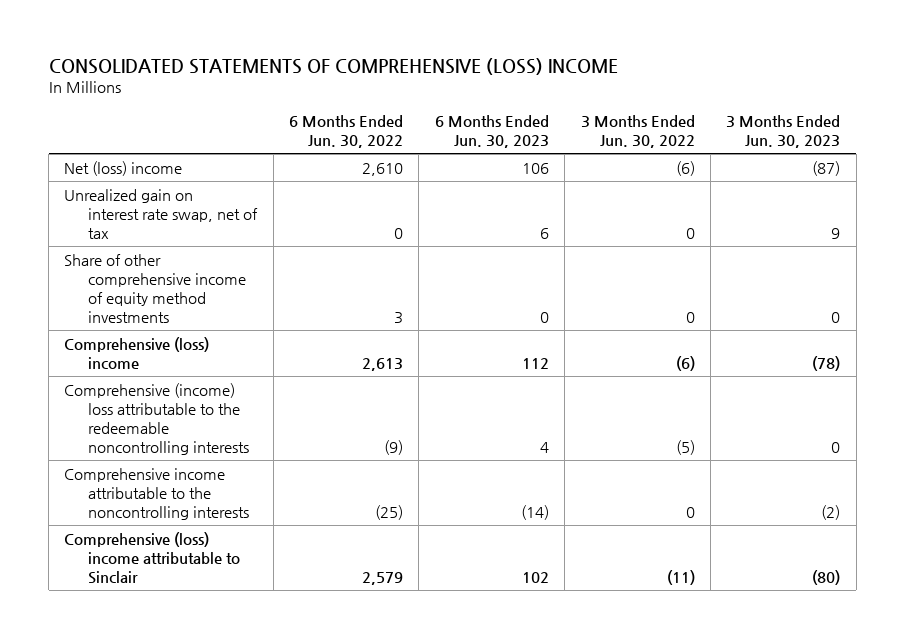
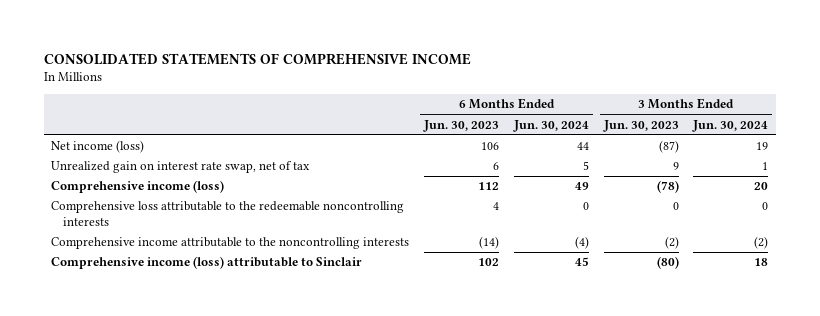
[48,58,618,76] CONSOLIDATED STATEMENTS OF COMPREHENSIVE (LOSS) INCOME -> [44,52,472,65] CONSOLIDATED STATEMENTS OF COMPREHENSIVE INCOME
[289,115,404,149] 6 Months Ended Jun. 30, 2022 -> none
[580,115,695,149] 3 Months Ended Jun. 30, 2022 -> none
none -> [512,119,589,132] Jun. 30, 2024
none -> [692,119,769,132] Jun. 30, 2024
[64,160,183,176] Net (loss) income -> [51,140,145,154] Net income (loss)
[64,253,247,323] Share of other comprehensive income of equity method investments -> none
[64,336,210,369] Comprehensive (loss) income -> [51,180,225,194] Comprehensive income (loss)
[64,382,250,455] Comprehensive (income) loss attributable to the redeemable noncontrolling interests -> [51,201,405,226] Comprehensive loss attributable to the redeemable noncontrolling interests
[64,531,241,584] Comprehensive (loss) income attributable to Sinclair -> [51,256,363,270] Comprehensive income (loss) attributable to Sinclair

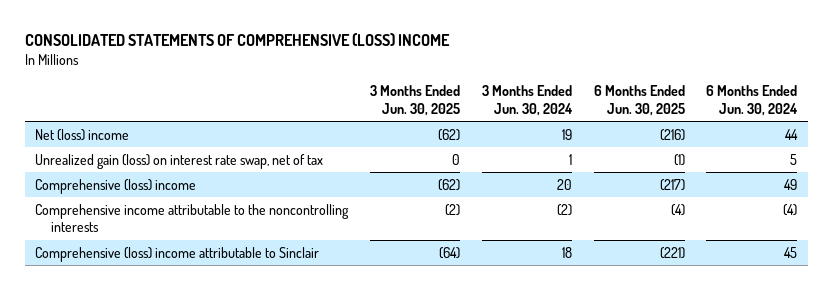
[44,52,472,65] CONSOLIDATED STATEMENTS OF COMPREHENSIVE INCOME -> [24,33,450,47] CONSOLIDATED STATEMENTS OF COMPREHENSIVE (LOSS) INCOME
[423,119,500,132] Jun. 30, 2023 -> none
[602,119,679,132] Jun. 30, 2023 -> none
none -> [370,85,461,116] 3 Months Ended Jun. 30, 2025
none -> [593,85,685,116] 6 Months Ended Jun. 30, 2025
[51,201,405,226] Comprehensive loss attributable to the redeemable noncontrolling interests -> none
[51,140,145,154] Net income (loss) -> [35,128,130,141] Net (loss) income
[51,161,311,174] Unrealized gain on interest rate swap, net of tax -> [35,153,324,169] Unrealized gain (loss) on interest rate swap, net of tax
[51,180,225,194] Comprehensive income (loss) -> [35,178,197,194] Comprehensive (loss) income
[51,256,363,270] Comprehensive income (loss) attributable to Sinclair -> [35,246,320,262] Comprehensive (loss) income attributable to Sinclair

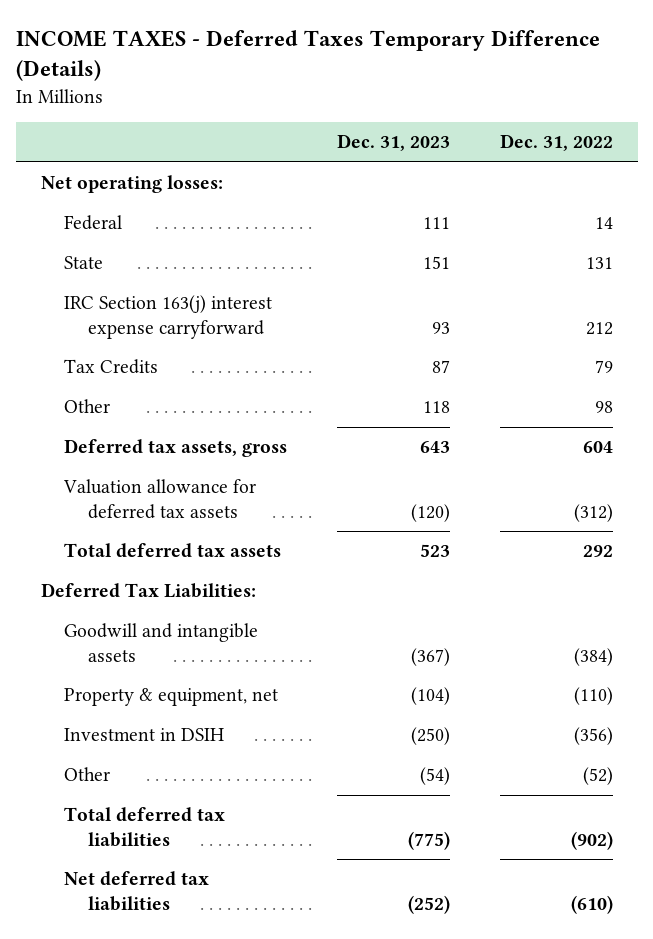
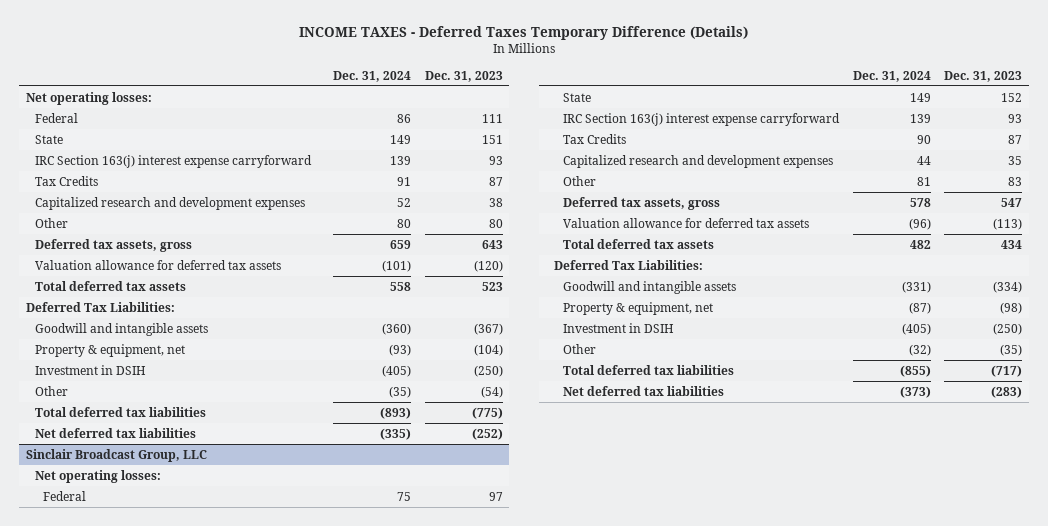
[499,134,613,152] Dec. 31, 2022 -> none
none -> [332,70,411,82] Dec. 31, 2024
none -> [34,196,305,210] Capitalized research and development expenses
[422,401,450,414] 118 -> [488,218,503,228] 80
none -> [25,448,207,462] Sinclair Broadcast Group, LLC
none -> [34,469,161,483] Net operating losses:
none -> [43,490,87,501] Federal
none -> [563,92,592,102] State
none -> [563,112,841,126] IRC Section 163(j) interest expense carryforward
none -> [563,133,627,144] Tax Credits
none -> [563,154,834,168] Capitalized research and development expenses
none -> [563,175,597,186] Other
none -> [563,196,721,210] Deferred tax assets, gross
none -> [563,217,810,228] Valuation allowance for deferred tax assets
none -> [563,238,715,249] Total deferred tax assets
none -> [554,259,704,270] Deferred Tax Liabilities:
none -> [563,280,737,294] Goodwill and intangible assets
none -> [563,301,714,315] Property & equipment, net
none -> [563,322,675,333] Investment in DSIH
none -> [563,343,597,354] Other
none -> [563,364,735,375] Total deferred tax liabilities
none -> [563,385,725,396] Net deferred tax liabilities

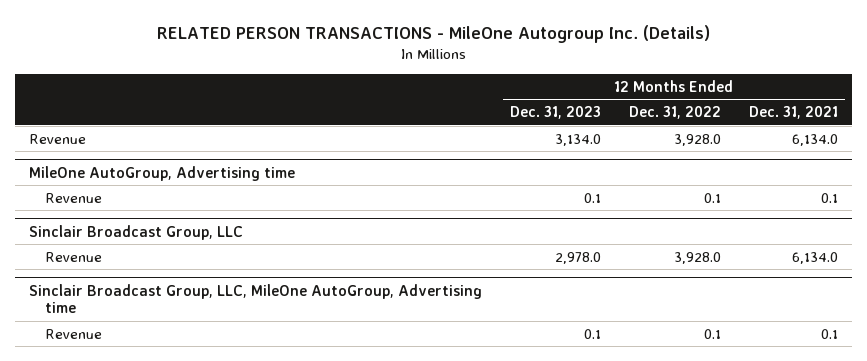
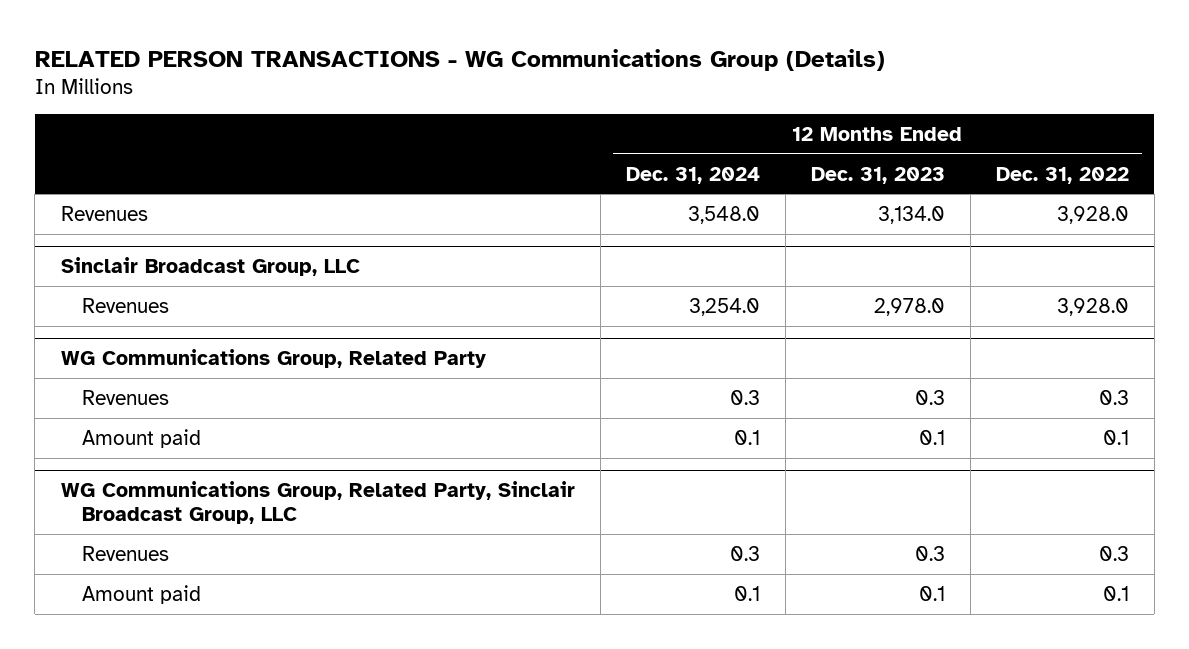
[156,24,710,43] RELATED PERSON TRANSACTIONS - MileOne Autogroup Inc. (Details) -> [34,48,885,71] RELATED PERSON TRANSACTIONS - WG Communications Group (Details)
[749,106,839,120] Dec. 31, 2021 -> none
none -> [625,166,760,184] Dec. 31, 2024
[29,165,296,181] MileOne AutoGroup, Advertising time -> none
[44,192,102,203] Revenue -> none
[29,133,87,144] Revenue -> [60,205,148,221] Revenues
[29,283,483,314] Sinclair Broadcast Group, LLC, MileOne AutoGroup, Advertising time -> none
[44,328,102,339] Revenue -> none
[44,251,102,262] Revenue -> [81,297,169,313] Revenues
none -> [60,348,486,368] WG Communications Group, Related Party
none -> [81,389,169,405] Revenues
none -> [81,428,201,448] Amount paid
none -> [60,480,575,525] WG Communications Group, Related Party, Sinclair Broadcast Group, LLC
none -> [81,545,169,561] Revenues
none -> [81,584,201,604] Amount paid

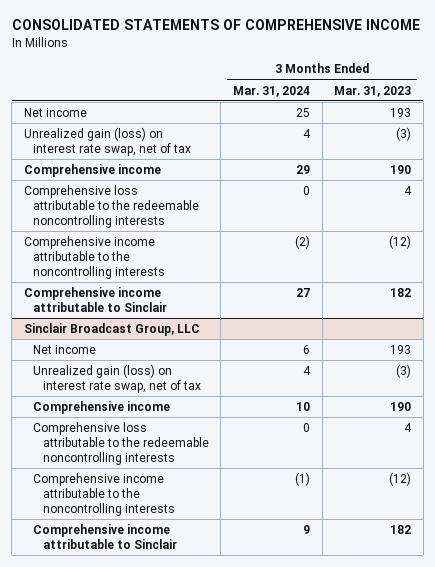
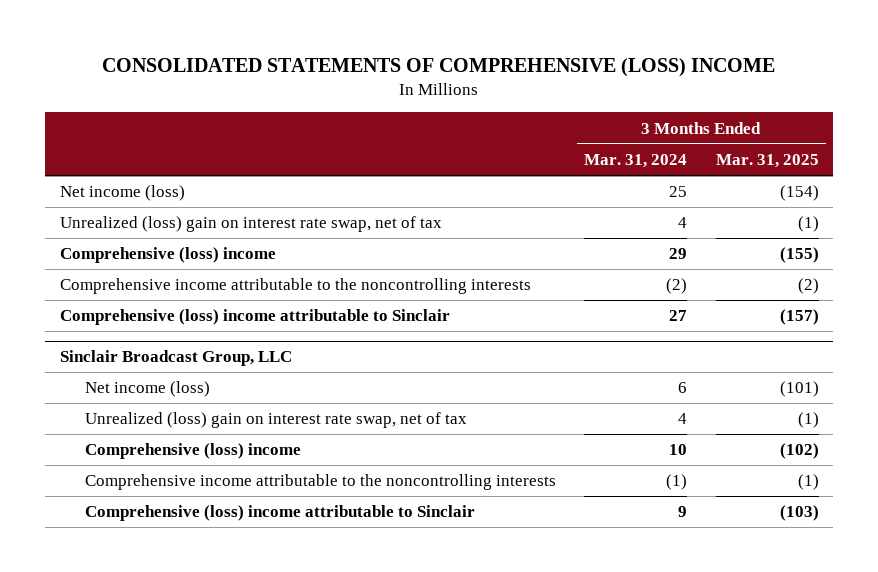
[11,19,420,31] CONSOLIDATED STATEMENTS OF COMPREHENSIVE INCOME -> [102,57,776,77] CONSOLIDATED STATEMENTS OF COMPREHENSIVE (LOSS) INCOME
[334,85,412,97] Mar. 31, 2023 -> none
none -> [715,153,819,168] Mar. 31, 2025
[23,184,200,229] Comprehensive loss attributable to the redeemable noncontrolling interests -> none
[23,107,87,117] Net income -> [59,185,185,202] Net income (loss)
[23,126,192,156] Unrealized gain (loss) on interest rate swap, net of tax -> [59,216,442,233] Unrealized (loss) gain on interest rate swap, net of tax
[23,163,161,177] Comprehensive income -> [59,247,276,264] Comprehensive (loss) income
[23,286,168,312] Comprehensive income attributable to Sinclair -> [59,309,450,326] Comprehensive (loss) income attributable to Sinclair
[33,421,209,466] Comprehensive loss attributable to the redeemable noncontrolling interests -> none
[33,344,97,354] Net income -> [84,381,210,398] Net income (loss)
[33,363,201,393] Unrealized gain (loss) on interest rate swap, net of tax -> [84,412,467,429] Unrealized (loss) gain on interest rate swap, net of tax
[33,400,171,414] Comprehensive income -> [84,443,301,460] Comprehensive (loss) income
[33,523,177,549] Comprehensive income attributable to Sinclair -> [84,505,475,522] Comprehensive (loss) income attributable to Sinclair

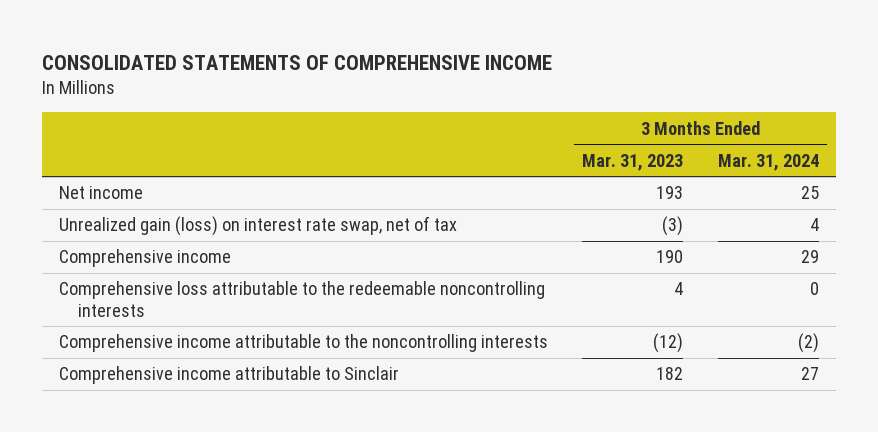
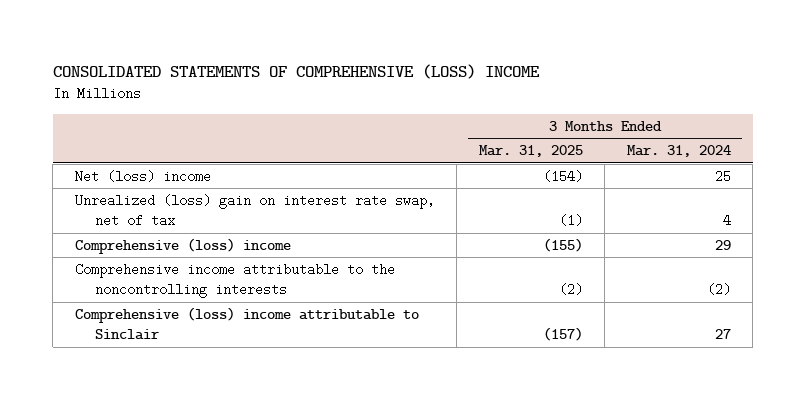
[41,54,552,70] CONSOLIDATED STATEMENTS OF COMPREHENSIVE INCOME -> [52,64,540,80] CONSOLIDATED STATEMENTS OF COMPREHENSIVE (LOSS) INCOME
[582,153,684,171] Mar. 31, 2023 -> none
none -> [478,145,583,158] Mar. 31, 2025
[59,281,546,317] Comprehensive loss attributable to the redeemable noncontrolling interests -> none
[59,186,144,200] Net income -> [74,169,211,183] Net (loss) income
[59,216,458,237] Unrealized gain (loss) on interest rate swap, net of tax -> [74,193,435,228] Unrealized (loss) gain on interest rate swap, net of tax
[59,249,232,268] Comprehensive income -> [74,237,291,254] Comprehensive (loss) income
[59,366,400,385] Comprehensive income attributable to Sinclair -> [74,306,419,341] Comprehensive (loss) income attributable to Sinclair

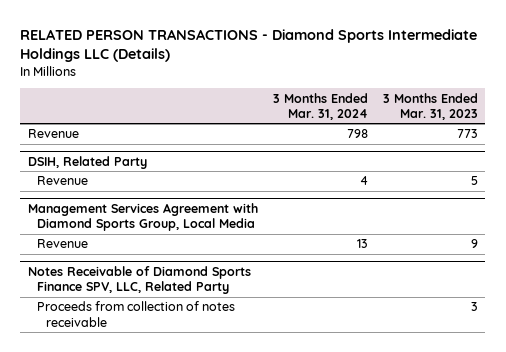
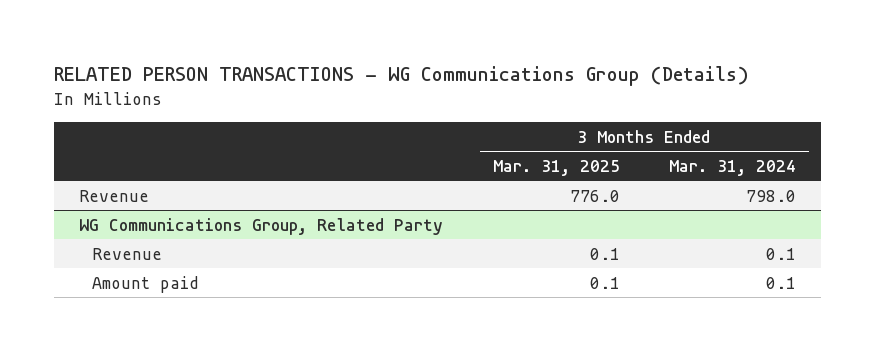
[20,28,478,63] RELATED PERSON TRANSACTIONS - Diamond Sports Intermediate Holdings LLC (Details) -> [54,66,750,87] RELATED PERSON TRANSACTIONS - WG Communications Group (Details)
[382,92,478,120] 3 Months Ended Mar. 31, 2023 -> none
none -> [492,159,620,176] Mar. 31, 2025
[27,155,147,169] DSIH, Related Party -> none
[27,202,258,232] Management Services Agreement with Diamond Sports Group, Local Media -> none
[37,239,89,249] Revenue -> none
[27,265,251,295] Notes Receivable of Diamond Sports Finance SPV, LLC, Related Party -> none
[37,301,236,327] Proceeds from collection of notes receivable -> none
[346,129,368,139] 798 -> [746,189,797,202] 798.0
none -> [79,217,444,235] WG Communications Group, Related Party
[359,176,368,186] 4 -> [766,247,797,260] 0.1
none -> [91,275,199,293] Amount paid

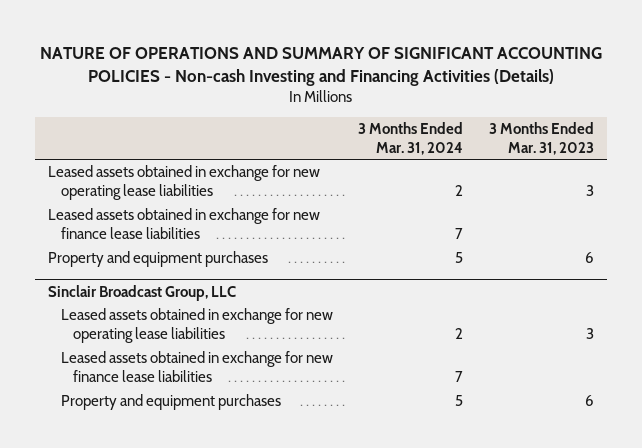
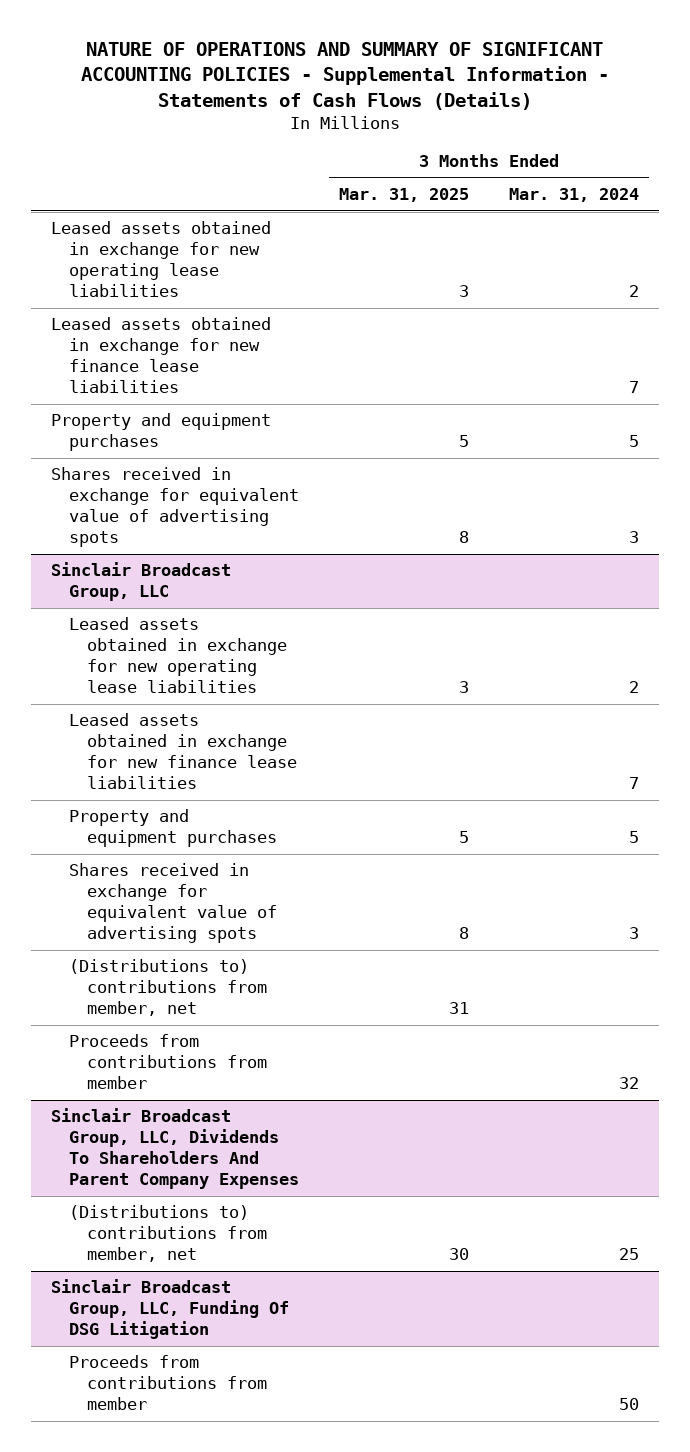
[40,46,603,86] NATURE OF OPERATIONS AND SUMMARY OF SIGNIFICANT ACCOUNTING POLICIES - Non-cash Investing and Financing Activities (Details) -> [80,42,609,110] NATURE OF OPERATIONS AND SUMMARY OF SIGNIFICANT ACCOUNTING POLICIES - Supplemental Information - Statements of Cash Flows (Details)
[488,121,594,155] 3 Months Ended Mar. 31, 2023 -> none
none -> [338,188,469,203] Mar. 31, 2025
none -> [50,467,299,548] Shares received in exchange for equivalent value of advertising spots
none -> [68,863,277,944] Shares received in exchange for equivalent value of advertising spots
none -> [68,959,267,1017] (Distributions to) contributions from member, net
none -> [68,1034,267,1090] Proceeds from contributions from member
none -> [50,1108,299,1190] Sinclair Broadcast Group, LLC, Dividends To Shareholders And Parent Company Expenses
none -> [68,1205,267,1263] (Distributions to) contributions from member, net
none -> [50,1279,289,1340] Sinclair Broadcast Group, LLC, Funding Of DSG Litigation
none -> [68,1355,267,1411] Proceeds from contributions from member

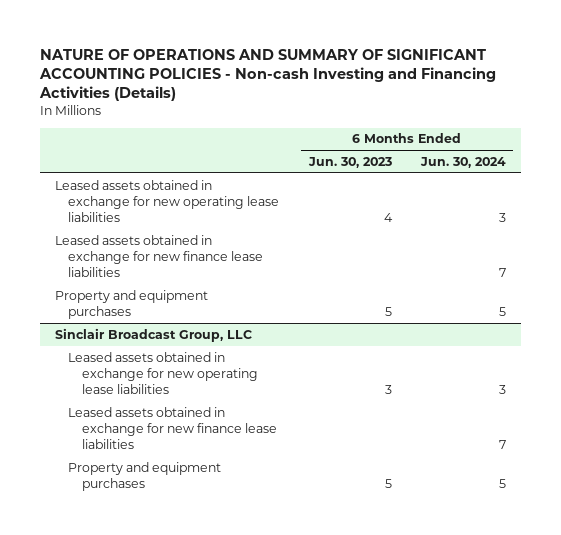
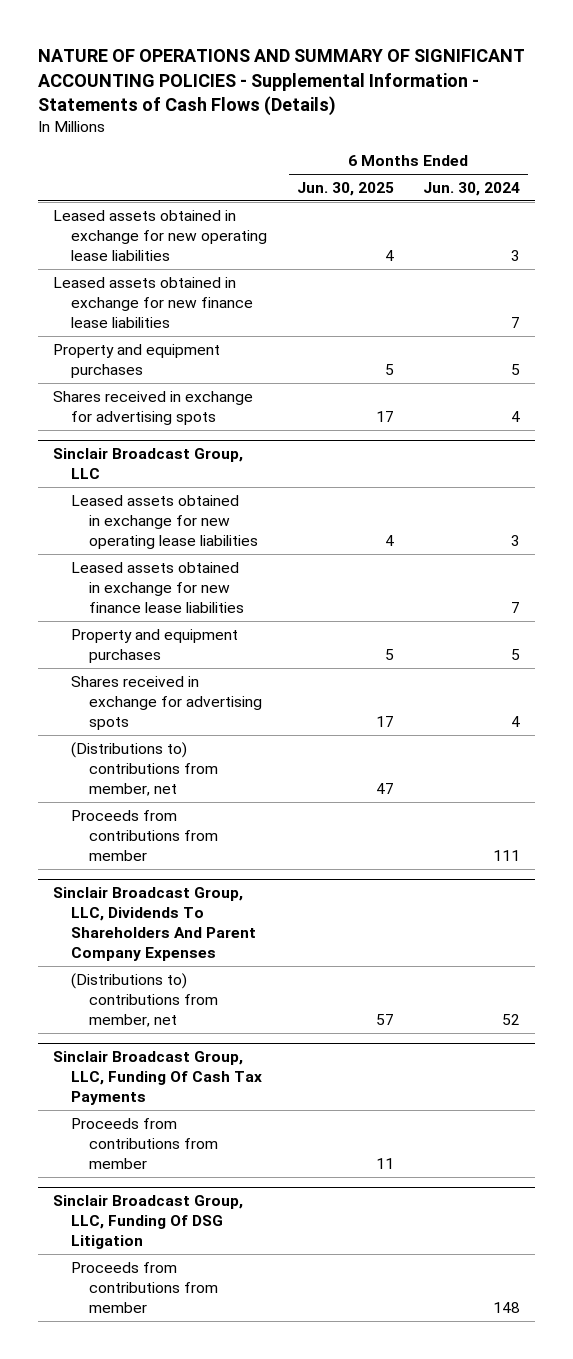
[39,48,497,102] NATURE OF OPERATIONS AND SUMMARY OF SIGNIFICANT ACCOUNTING POLICIES - Non-cash Investing and Financing Activities (Details) -> [38,49,526,116] NATURE OF OPERATIONS AND SUMMARY OF SIGNIFICANT ACCOUNTING POLICIES - Supplemental Information - Statements of Cash Flows (Details)
[307,156,392,168] Jun. 30, 2023 -> none
none -> [296,181,394,196] Jun. 30, 2025
none -> [53,390,254,426] Shares received in exchange for advertising spots
none -> [71,675,263,731] Shares received in exchange for advertising spots
none -> [71,741,219,797] (Distributions to) contributions from member, net
none -> [71,809,219,862] Proceeds from contributions from member
none -> [53,886,257,962] Sinclair Broadcast Group, LLC, Dividends To Shareholders And Parent Company Expenses
none -> [71,972,219,1028] (Distributions to) contributions from member, net
none -> [53,1050,263,1106] Sinclair Broadcast Group, LLC, Funding Of Cash Tax Payments
none -> [71,1117,219,1170] Proceeds from contributions from member
none -> [53,1194,244,1250] Sinclair Broadcast Group, LLC, Funding Of DSG Litigation
none -> [71,1261,219,1314] Proceeds from contributions from member

